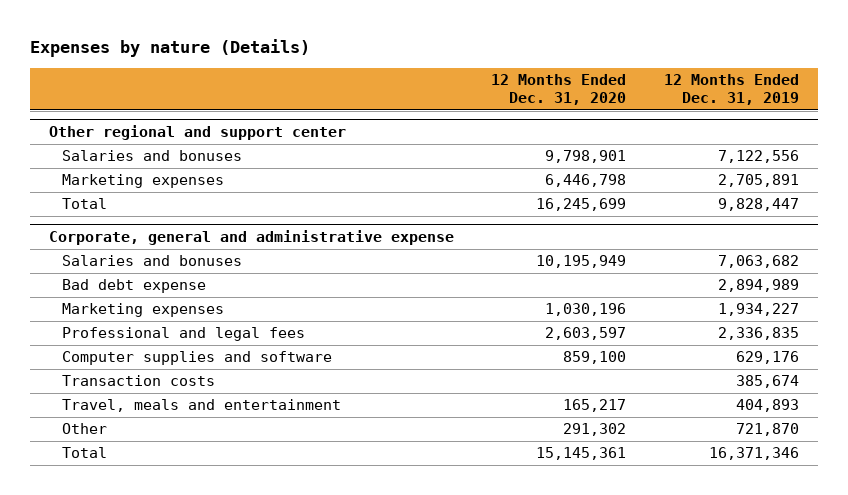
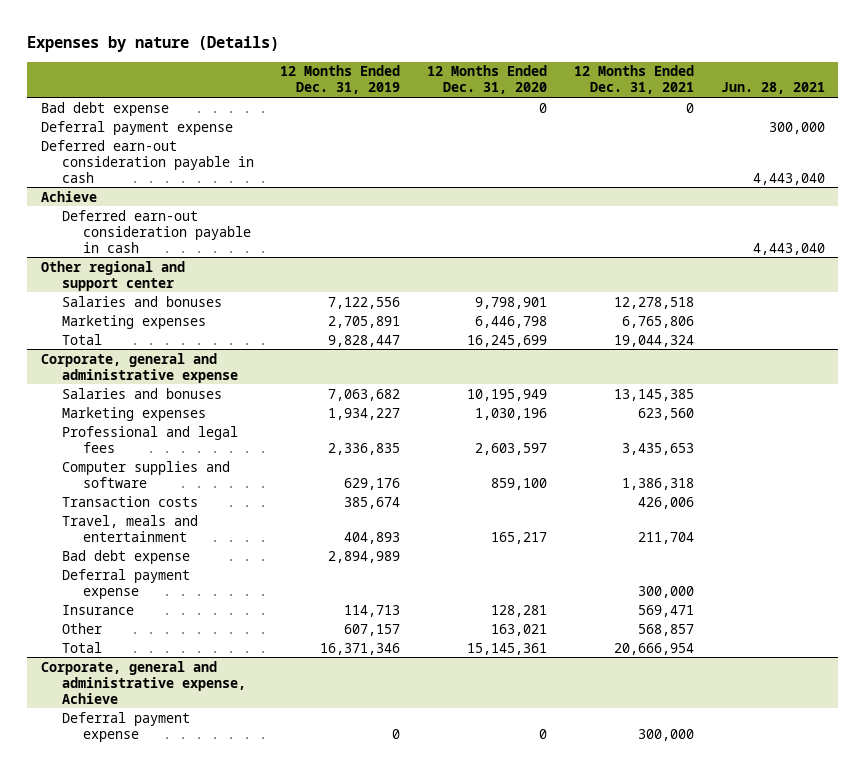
none -> [573,65,694,95] 12 Months Ended Dec. 31, 2021
none -> [720,82,825,95] Jun. 28, 2021
none -> [40,101,169,116] Bad debt expense
none -> [40,120,233,135] Deferral payment expense
none -> [40,139,254,183] Deferred earn-out consideration payable in cash
none -> [40,190,97,202] Achieve
none -> [61,209,251,253] Deferred earn-out consideration payable in cash
[61,279,206,294] Bad debt expense -> [61,549,190,564] Bad debt expense
none -> [61,568,190,599] Deferral payment expense
none -> [61,604,134,615] Insurance
[563,423,627,437] 291,302 -> [491,623,548,636] 163,021
[735,423,799,437] 721,870 -> [344,623,401,636] 607,157
none -> [40,660,246,704] Corporate, general and administrative expense, Achieve
none -> [61,711,190,742] Deferral payment expense

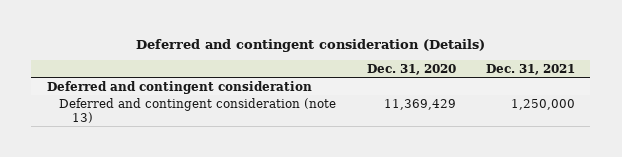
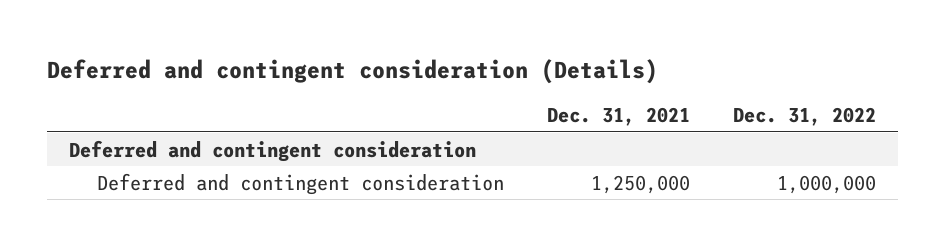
[366,64,456,76] Dec. 31, 2020 -> none
none -> [733,107,877,127] Dec. 31, 2022
[59,97,337,123] Deferred and contingent consideration (note 13) -> [96,172,504,195] Deferred and contingent consideration

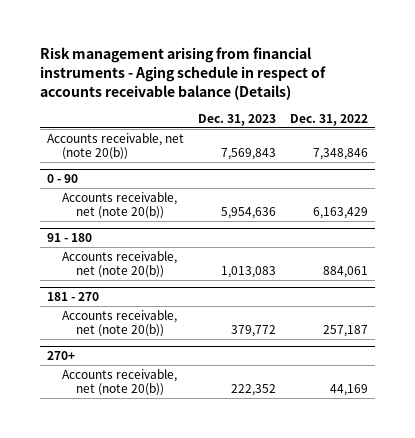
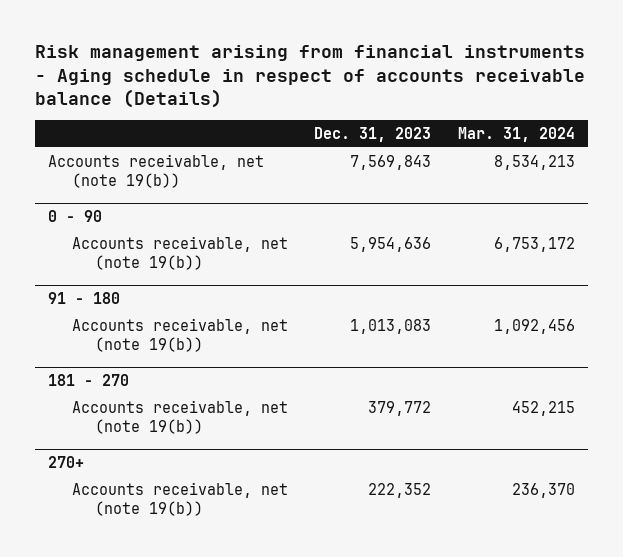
[290,113,369,126] Dec. 31, 2022 -> none
none -> [457,126,575,142] Mar. 31, 2024
[47,132,185,161] Accounts receivable, net (note 20(b)) -> [48,153,265,188] Accounts receivable, net (note 19(b))
[61,191,177,220] Accounts receivable, net (note 20(b)) -> [71,235,288,270] Accounts receivable, net (note 19(b))
[61,250,177,279] Accounts receivable, net (note 20(b)) -> [71,317,288,352] Accounts receivable, net (note 19(b))
[61,309,177,338] Accounts receivable, net (note 20(b)) -> [71,399,288,434] Accounts receivable, net (note 19(b))
[61,368,177,397] Accounts receivable, net (note 20(b)) -> [71,481,288,516] Accounts receivable, net (note 19(b))

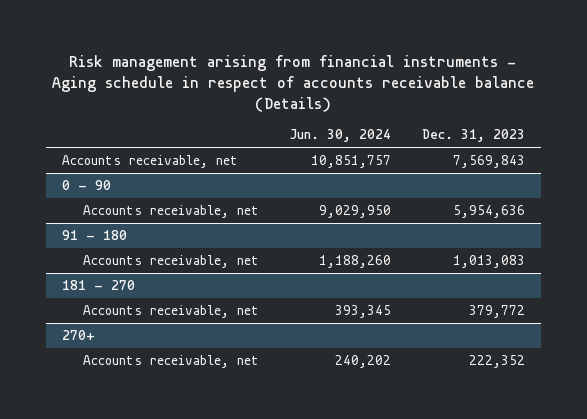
[457,126,575,142] Mar. 31, 2024 -> none
none -> [290,129,392,143] Jun. 30, 2024
[48,153,265,188] Accounts receivable, net (note 19(b)) -> [61,155,238,169] Accounts receivable, net
[71,235,288,270] Accounts receivable, net (note 19(b)) -> [83,205,260,219] Accounts receivable, net
[71,317,288,352] Accounts receivable, net (note 19(b)) -> [83,255,260,269] Accounts receivable, net
[71,399,288,434] Accounts receivable, net (note 19(b)) -> [83,305,260,319] Accounts receivable, net
[71,481,288,516] Accounts receivable, net (note 19(b)) -> [83,355,260,369] Accounts receivable, net

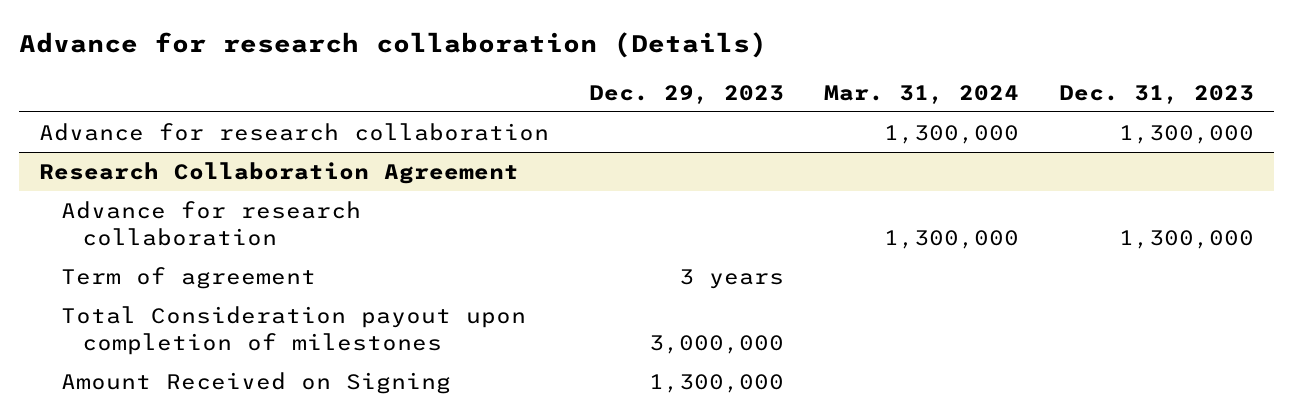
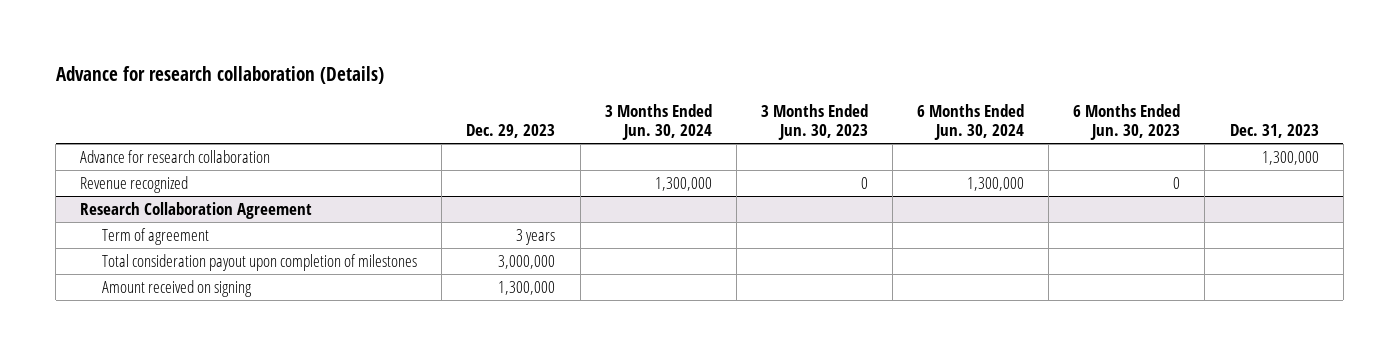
[824,84,1020,104] Mar. 31, 2024 -> none
none -> [604,103,712,140] 3 Months Ended Jun. 30, 2024
none -> [760,103,868,140] 3 Months Ended Jun. 30, 2023
none -> [917,103,1025,140] 6 Months Ended Jun. 30, 2024
none -> [1073,103,1181,140] 6 Months Ended Jun. 30, 2023
none -> [80,176,189,194] Revenue recognized
[60,200,361,246] Advance for research collaboration -> none
[60,305,526,355] Total Consideration payout upon completion of milestones -> [102,254,418,272] Total consideration payout upon completion of milestones
[60,371,451,394] Amount Received on Signing -> [102,280,253,298] Amount received on signing

